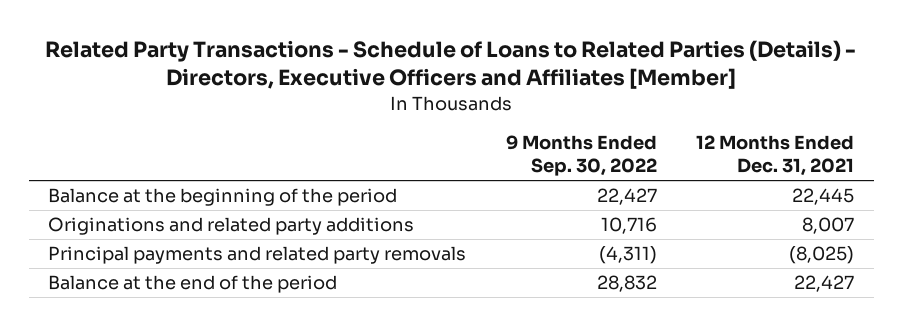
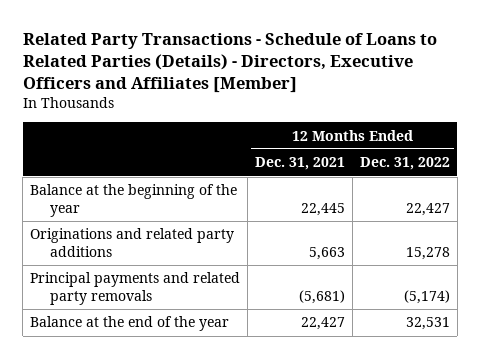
[505,134,657,177] 9 Months Ended Sep. 30, 2022 -> none
none -> [360,157,451,171] Dec. 31, 2022
[48,187,398,206] Balance at the beginning of the period -> [30,184,238,217] Balance at the beginning of the year
[801,216,854,234] 8,007 -> [309,246,346,260] 5,663
[788,245,854,264] (8,025) -> [299,289,346,304] (5,681)
[48,274,338,293] Balance at the end of the period -> [30,316,230,332] Balance at the end of the year

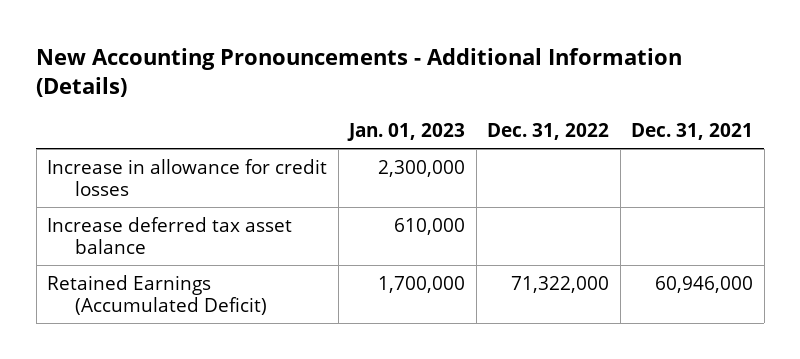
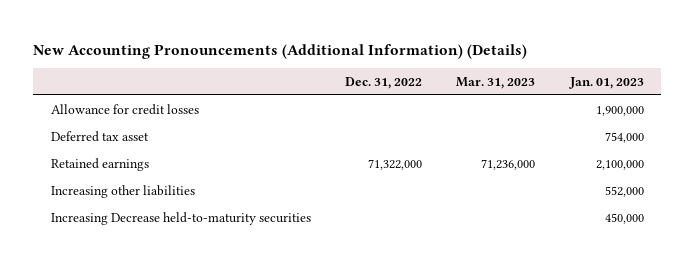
[36,47,683,97] New Accounting Pronouncements - Additional Information (Details) -> [33,43,528,59] New Accounting Pronouncements (Additional Information) (Details)
[631,122,754,140] Dec. 31, 2021 -> none
none -> [456,77,536,90] Mar. 31, 2023
[47,158,328,197] Increase in allowance for credit losses -> [50,103,199,115] Allowance for credit losses
[378,159,466,177] 2,300,000 -> [595,105,644,116] 1,900,000
[47,216,293,255] Increase deferred tax asset balance -> [50,130,149,142] Deferred tax asset
[394,217,466,235] 610,000 -> [604,131,644,143] 754,000
[47,274,268,316] Retained Earnings (Accumulated Deficit) -> [50,157,149,171] Retained earnings
[378,275,466,293] 1,700,000 -> [595,159,644,170] 2,100,000
none -> [50,184,195,198] Increasing other liabilities
none -> [50,211,311,225] Increasing Decrease held-to-maturity securities

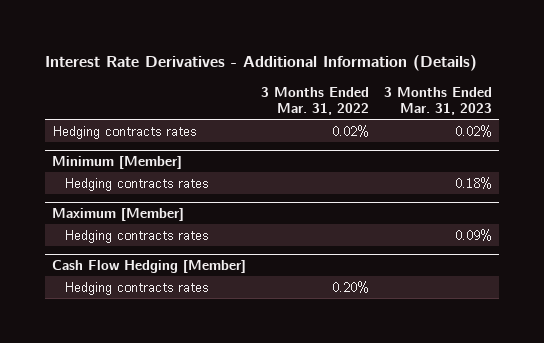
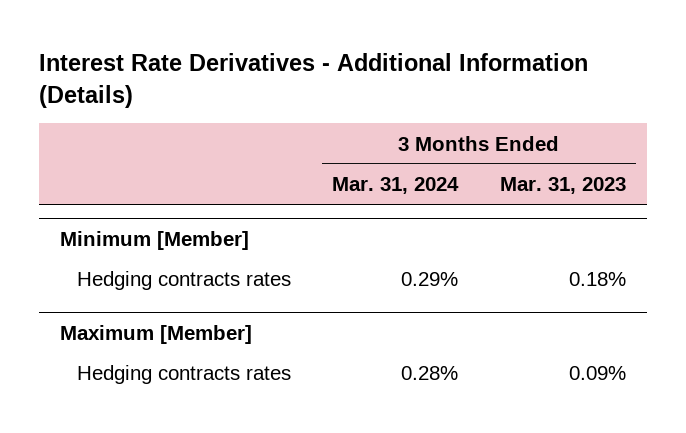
[260,86,369,116] 3 Months Ended Mar. 31, 2022 -> none
none -> [332,177,460,195] Mar. 31, 2024
[52,125,197,139] Hedging contracts rates -> none
[52,259,247,273] Cash Flow Hedging [Member] -> none
[63,281,208,295] Hedging contracts rates -> none

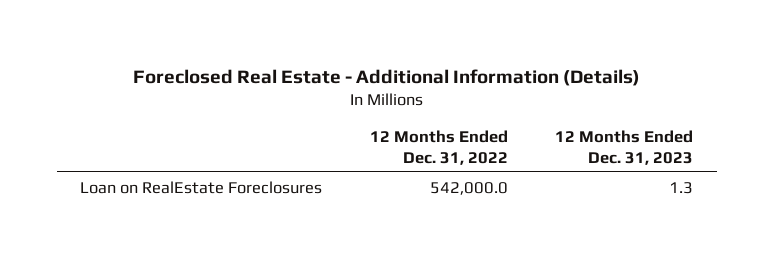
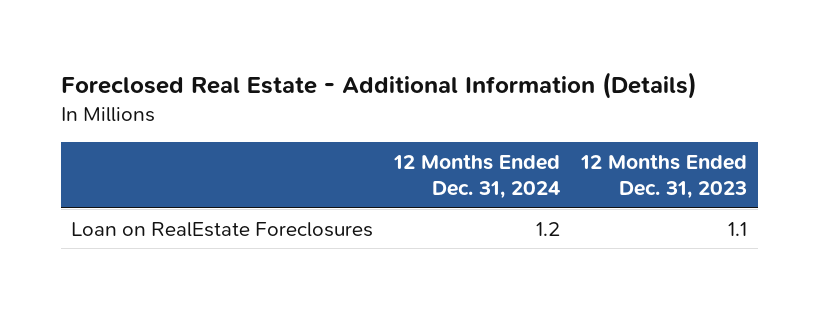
[369,129,508,165] 12 Months Ended Dec. 31, 2022 -> none
none -> [393,153,561,200] 12 Months Ended Dec. 31, 2024
[668,182,693,195] 1.3 -> [728,221,748,236] 1.1

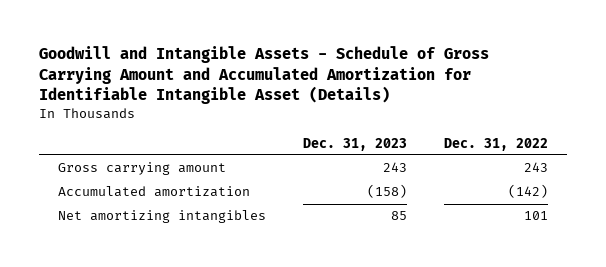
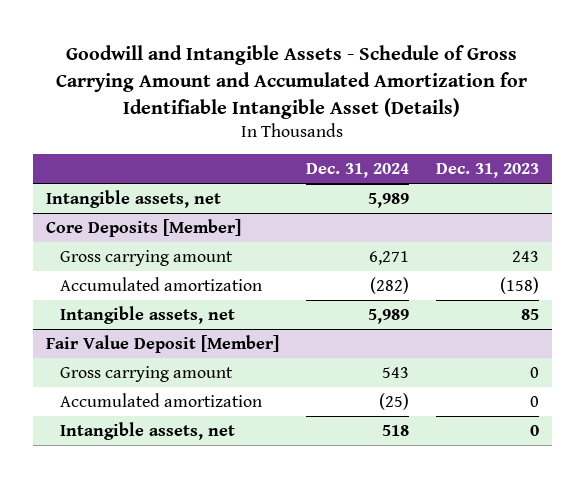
[444,137,549,151] Dec. 31, 2022 -> none
none -> [305,163,409,179] Dec. 31, 2024
none -> [46,189,222,208] Intangible assets, net
none -> [46,218,242,237] Core Deposits [Member]
[57,210,266,224] Net amortizing intangibles -> [59,305,235,324] Intangible assets, net
none -> [46,334,280,353] Fair Value Deposit [Member]
none -> [59,365,233,382] Gross carrying amount
none -> [59,392,262,407] Accumulated amortization
none -> [59,421,235,440] Intangible assets, net

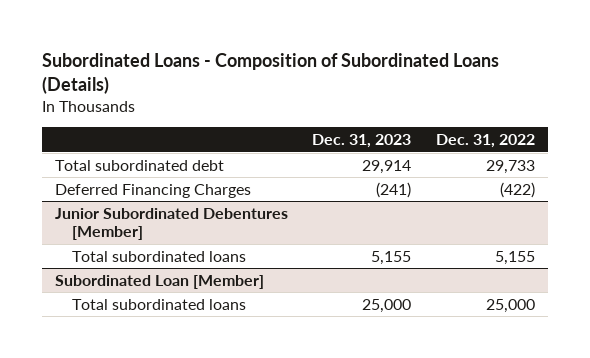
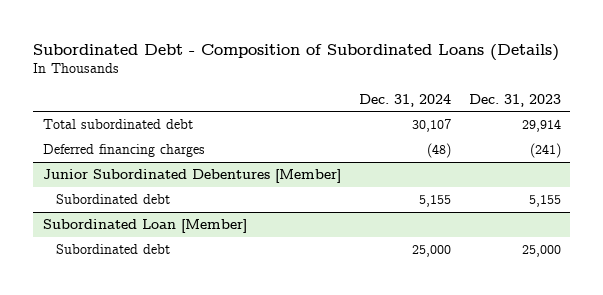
[42,52,500,94] Subordinated Loans - Composition of Subordinated Loans (Details) -> [33,43,560,61] Subordinated Debt - Composition of Subordinated Loans (Details)
[436,133,536,148] Dec. 31, 2022 -> none
none -> [358,93,451,107] Dec. 31, 2024
[54,183,251,198] Deferred Financing Charges -> [42,144,205,158] Deferred financing charges
[72,250,247,262] Total subordinated loans -> [55,194,170,205] Subordinated debt
[72,298,247,310] Total subordinated loans -> [55,244,170,255] Subordinated debt

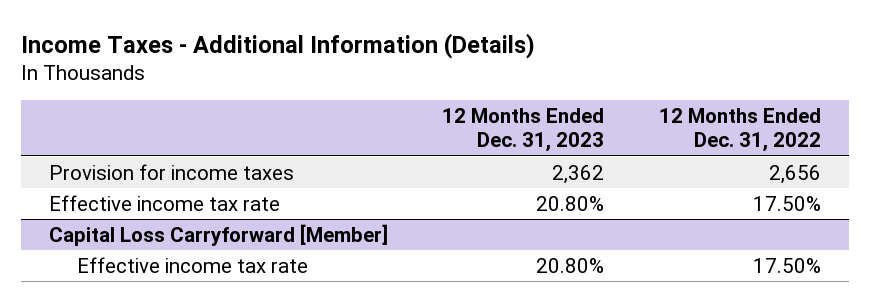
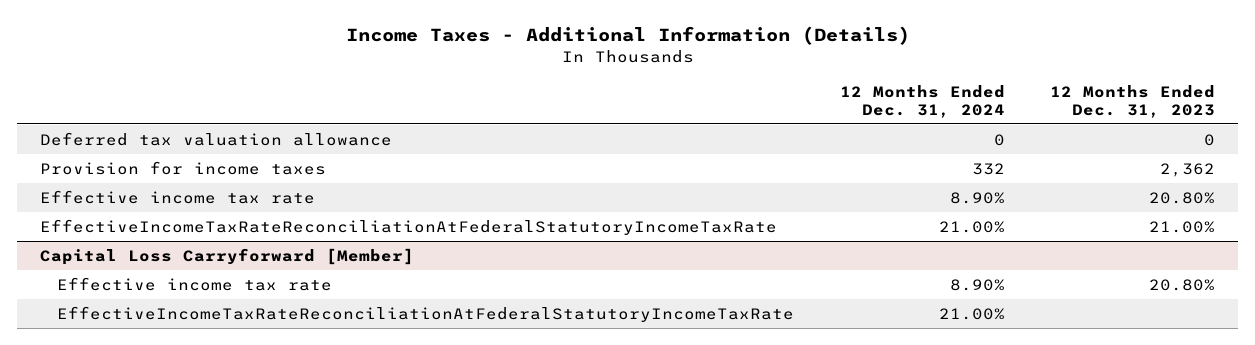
[659,107,822,153] 12 Months Ended Dec. 31, 2022 -> none
none -> [839,84,1005,118] 12 Months Ended Dec. 31, 2024
none -> [40,131,393,146] Deferred tax valuation allowance
none -> [40,218,778,235] EffectiveIncomeTaxRateReconciliationAtFederalStatutoryIncomeTaxRate
none -> [57,305,795,322] EffectiveIncomeTaxRateReconciliationAtFederalStatutoryIncomeTaxRate

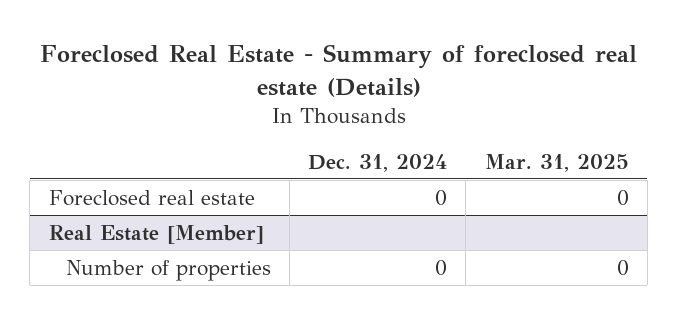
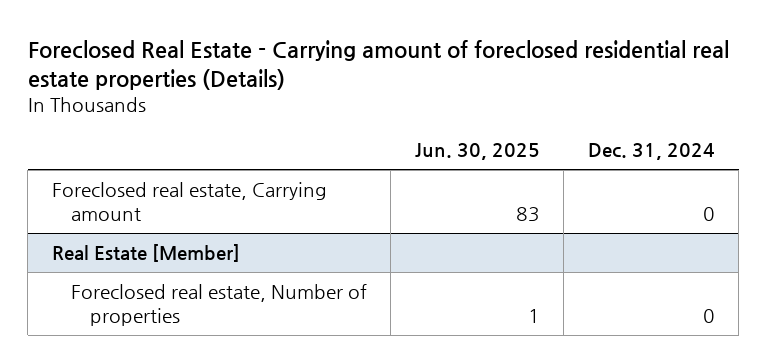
[39,44,637,97] Foreclosed Real Estate - Summary of foreclosed real estate (Details) -> [27,40,729,91] Foreclosed Real Estate - Carrying amount of foreclosed residential real estate properties (Details)
[484,153,629,172] Mar. 31, 2025 -> none
none -> [414,143,540,161] Jun. 30, 2025
[48,189,255,206] Foreclosed real estate -> [51,182,327,222] Foreclosed real estate, Carrying amount
[65,259,271,281] Number of properties -> [70,284,367,327] Foreclosed real estate, Number of properties

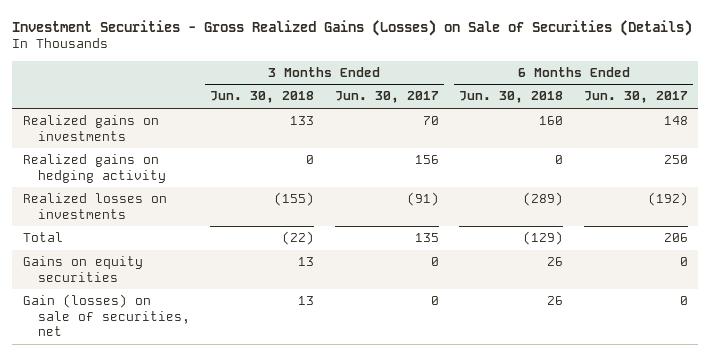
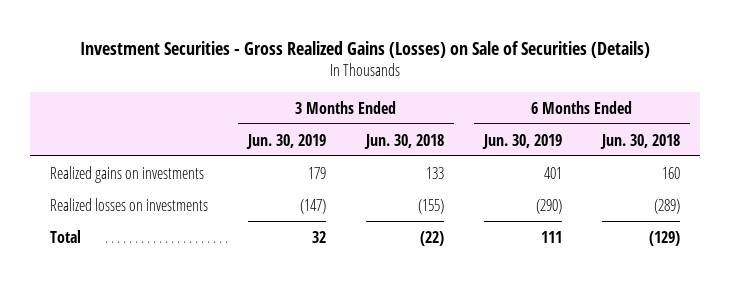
[334,91,439,104] Jun. 30, 2017 -> none
[583,91,688,104] Jun. 30, 2017 -> none
none -> [246,133,327,149] Jun. 30, 2019
none -> [482,133,563,149] Jun. 30, 2019
[22,154,166,183] Realized gains on hedging activity -> none
[22,256,143,282] Gains on equity securities -> none
[22,294,190,337] Gain (losses) on sale of securities, net -> none

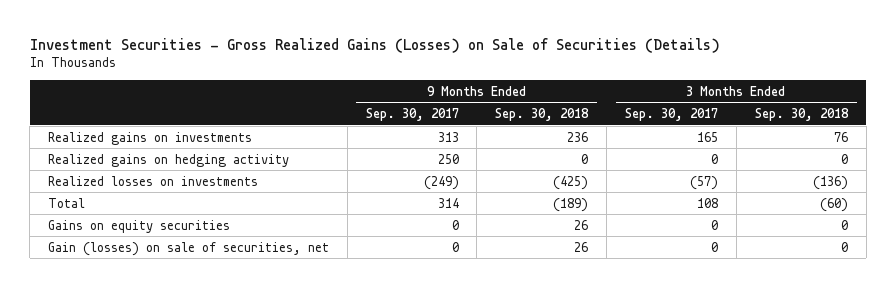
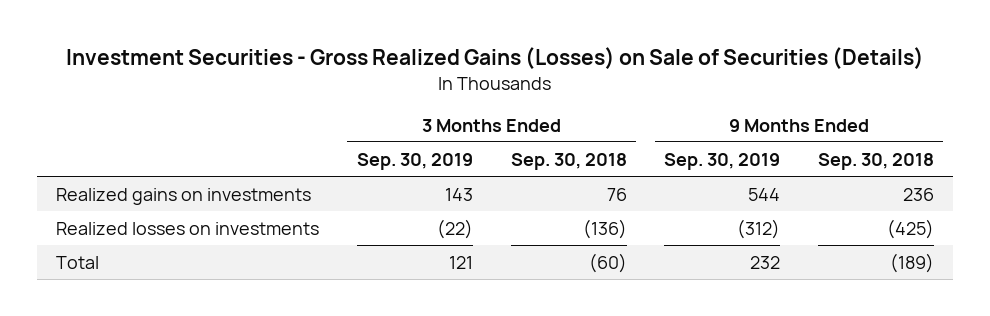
[365,108,459,122] Sep. 30, 2017 -> none
[625,108,719,122] Sep. 30, 2017 -> none
none -> [356,152,473,170] Sep. 30, 2019
none -> [664,152,781,170] Sep. 30, 2019
[47,153,289,167] Realized gains on hedging activity -> none
[47,219,230,233] Gains on equity securities -> none
[47,241,329,256] Gain (losses) on sale of securities, net -> none

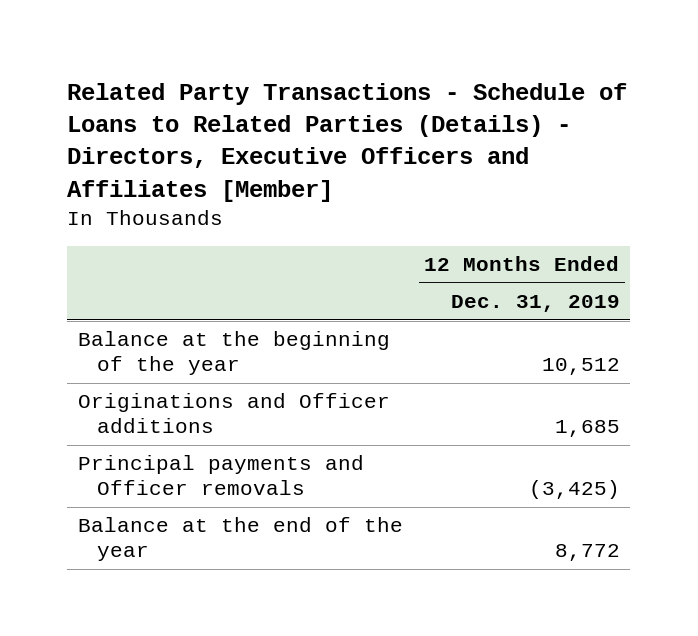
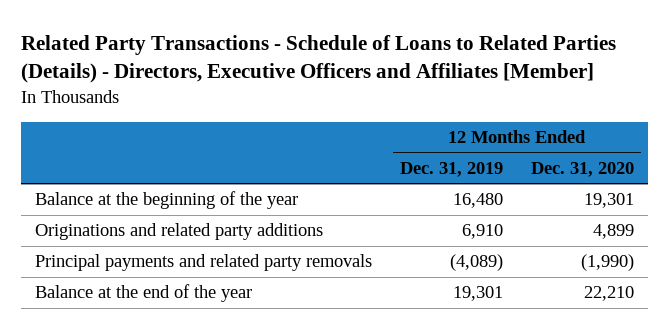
none -> [530,161,634,177] Dec. 31, 2020
[541,358,620,376] 10,512 -> [453,193,504,209] 16,480
[78,393,391,434] Originations and Officer additions -> [35,223,324,241] Originations and related party additions
[554,420,620,438] 1,685 -> [462,224,504,240] 6,910
[78,455,365,496] Principal payments and Officer removals -> [35,254,373,272] Principal payments and related party removals
[528,480,620,500] (3,425) -> [450,254,504,272] (4,089)
[554,544,620,562] 8,772 -> [453,286,504,302] 19,301

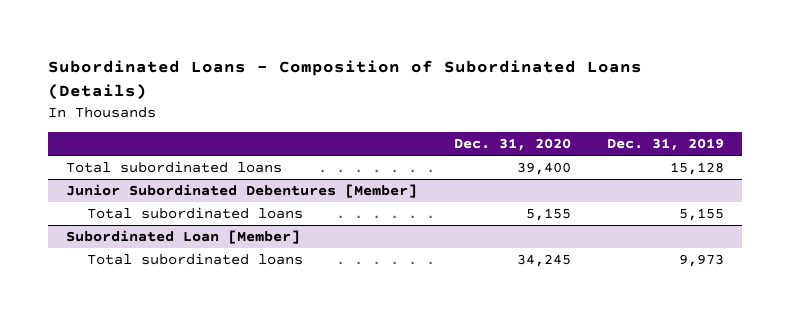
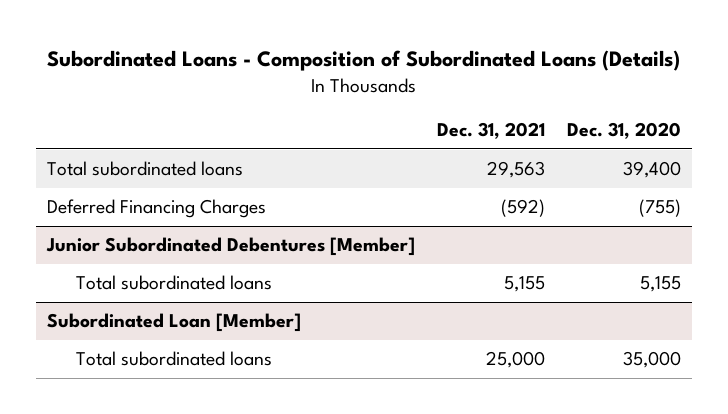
[606,138,724,152] Dec. 31, 2019 -> none
none -> [436,122,545,140] Dec. 31, 2021
none -> [46,199,266,219] Deferred Financing Charges
[516,254,571,268] 34,245 -> [622,351,681,369] 35,000

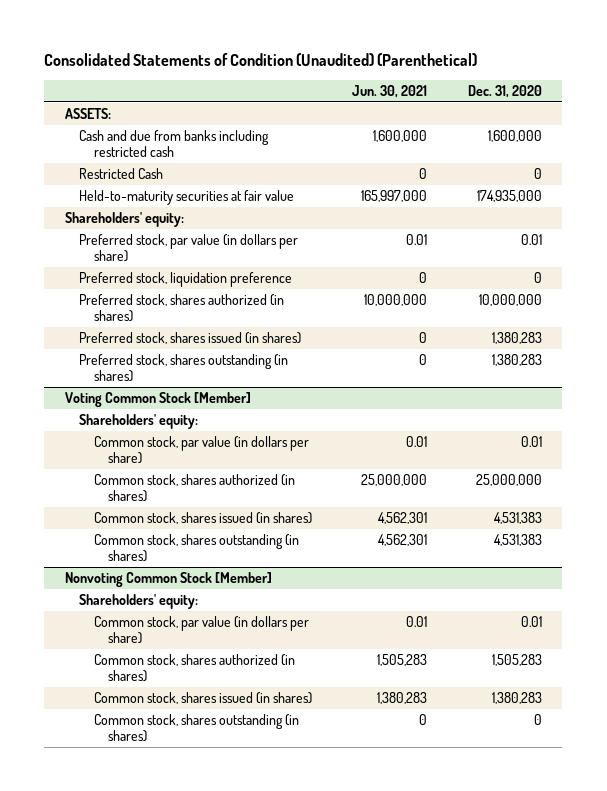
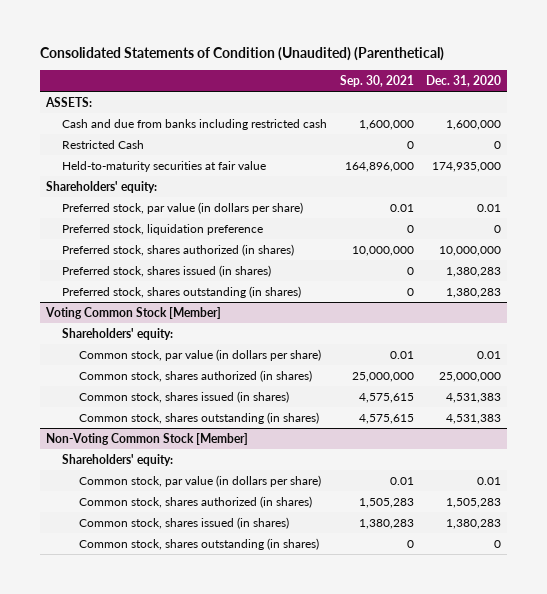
[352,84,428,98] Jun. 30, 2021 -> none
none -> [339,74,414,87] Sep. 30, 2021
[64,571,272,587] Nonvoting Common Stock [Member] -> [45,432,248,445] Non-Voting Common Stock [Member]

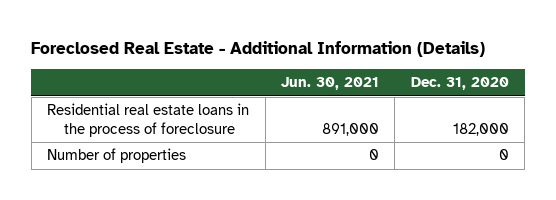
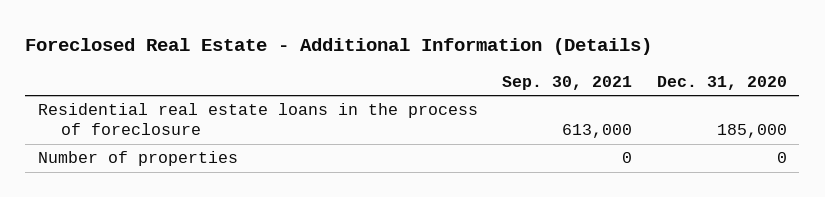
[281,77,380,91] Jun. 30, 2021 -> none
none -> [502,75,633,90] Sep. 30, 2021
[452,123,509,137] 182,000 -> [717,124,788,139] 185,000

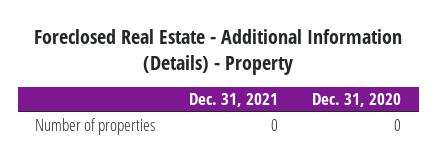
[25,37,653,55] Foreclosed Real Estate - Additional Information (Details) -> [34,28,403,76] Foreclosed Real Estate - Additional Information (Details) - Property
[502,75,633,90] Sep. 30, 2021 -> none
none -> [189,93,279,108] Dec. 31, 2021
[37,103,478,136] Residential real estate loans in the process of foreclosure -> none

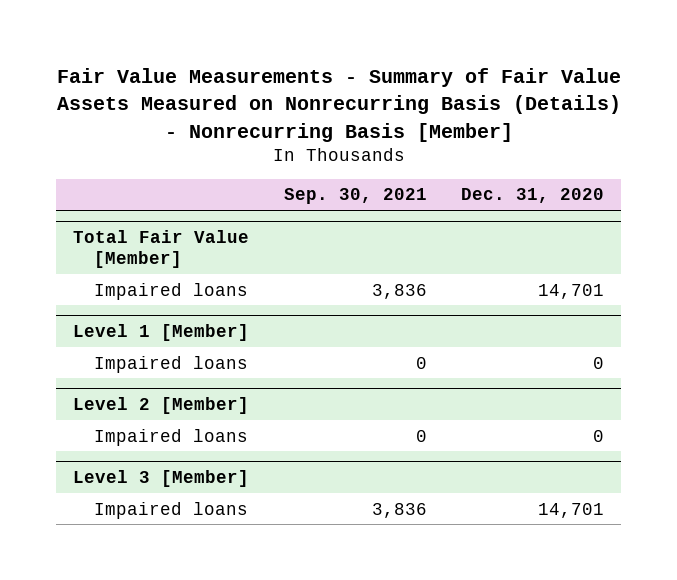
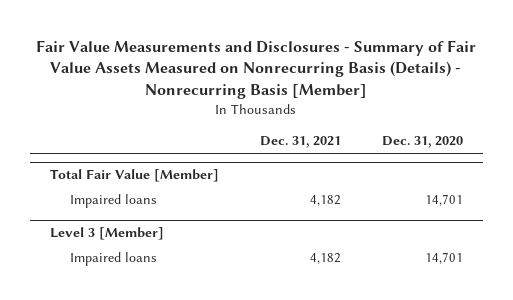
[56,68,621,142] Fair Value Measurements - Summary of Fair Value Assets Measured on Nonrecurring Basis (Details) - Nonrecurring Basis [Member] -> [36,39,477,100] Fair Value Measurements and Disclosures - Summary of Fair Value Assets Measured on Nonrecurring Basis (Details) - Nonrecurring Basis [Member]
[283,188,427,205] Sep. 30, 2021 -> none
none -> [259,136,341,149] Dec. 31, 2021
[73,324,250,342] Level 1 [Member] -> none
[93,355,248,373] Impaired loans -> none
[73,397,250,415] Level 2 [Member] -> none
[93,428,248,446] Impaired loans -> none

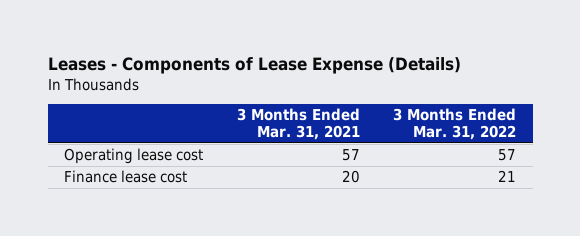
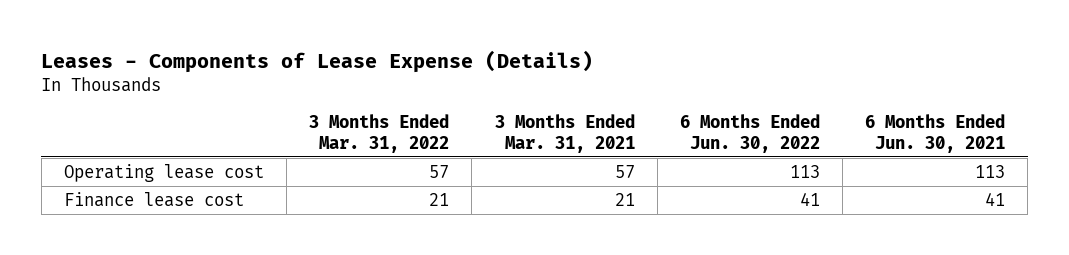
none -> [679,113,820,153] 6 Months Ended Jun. 30, 2022
none -> [864,113,1005,153] 6 Months Ended Jun. 30, 2021
[341,170,360,184] 20 -> [614,192,635,206] 21

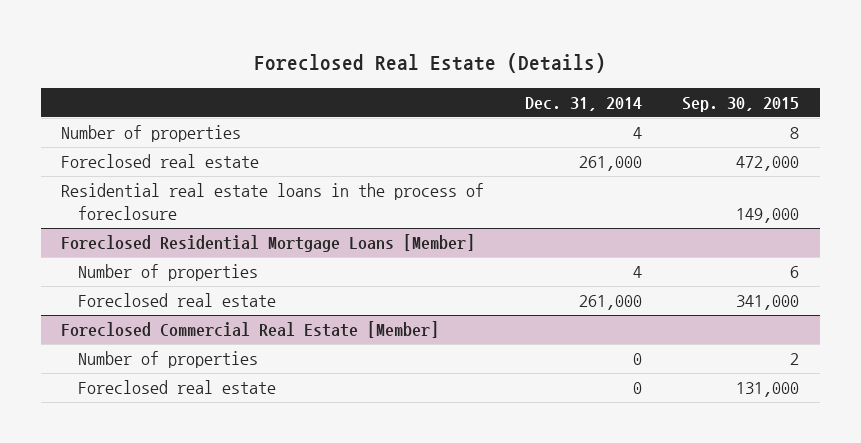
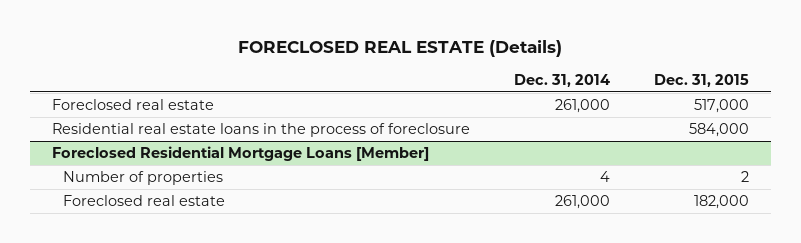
[254,53,607,74] Foreclosed Real Estate (Details) -> [238,39,563,57] FORECLOSED REAL ESTATE (Details)
[682,96,800,112] Sep. 30, 2015 -> none
none -> [653,73,749,87] Dec. 31, 2015
[61,125,242,143] Number of properties -> none
[61,321,440,339] Foreclosed Commercial Real Estate [Member] -> none
[78,351,259,369] Number of properties -> none
[78,380,277,395] Foreclosed real estate -> none

